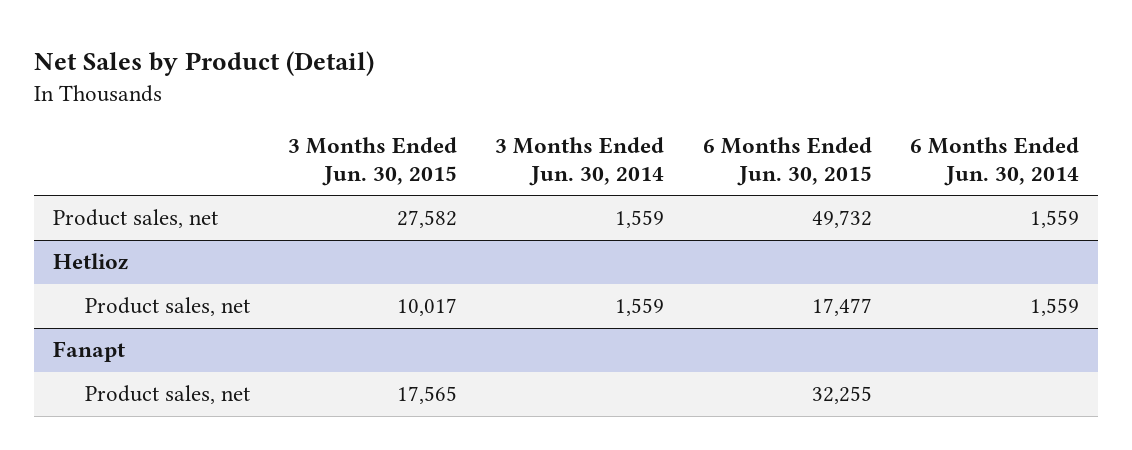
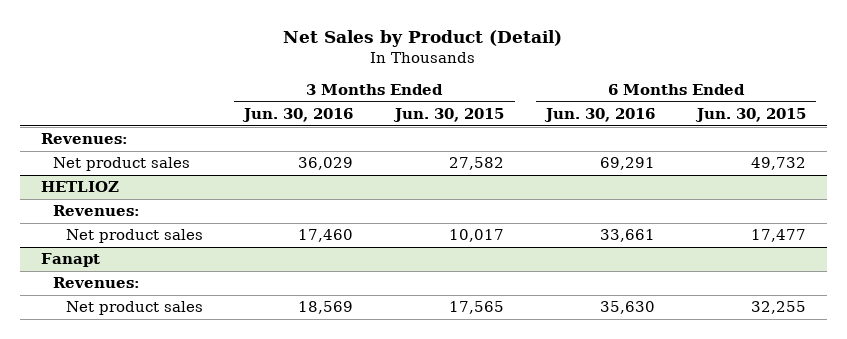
[495,137,665,187] 3 Months Ended Jun. 30, 2014 -> none
[910,137,1080,187] 6 Months Ended Jun. 30, 2014 -> none
none -> [242,108,354,123] Jun. 30, 2016
none -> [544,108,656,123] Jun. 30, 2016
none -> [40,133,128,145] Revenues:
[53,209,219,229] Product sales, net -> [53,157,191,172] Net product sales
[53,253,129,271] Hetlioz -> [40,181,119,193] HETLIOZ
none -> [53,205,141,217] Revenues:
[84,297,250,317] Product sales, net -> [65,229,203,244] Net product sales
none -> [53,277,141,289] Revenues:
[84,385,250,405] Product sales, net -> [65,301,203,316] Net product sales

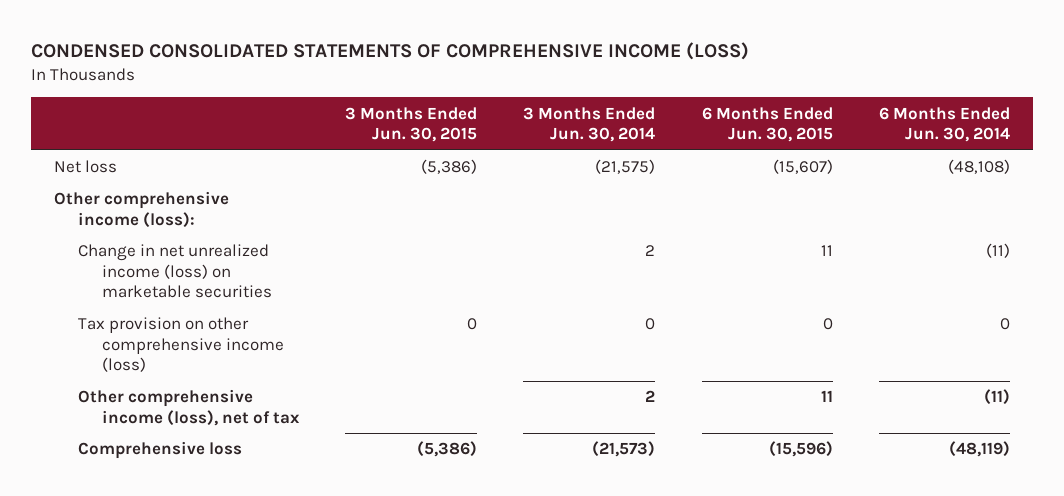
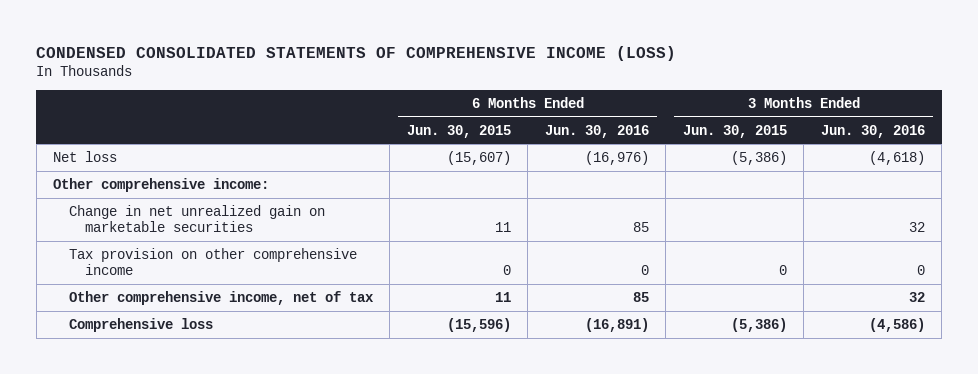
[523,106,656,142] 3 Months Ended Jun. 30, 2014 -> none
[878,106,1010,142] 6 Months Ended Jun. 30, 2014 -> none
none -> [544,124,649,138] Jun. 30, 2016
none -> [820,124,925,138] Jun. 30, 2016
[53,191,229,228] Other comprehensive income (loss): -> [53,177,270,192] Other comprehensive income:
[77,244,272,298] Change in net unrealized income (loss) on marketable securities -> [68,204,325,233] Change in net unrealized gain on marketable securities
[77,317,284,372] Tax provision on other comprehensive income (loss) -> [68,247,357,276] Tax provision on other comprehensive income
[77,389,300,426] Other comprehensive income (loss), net of tax -> [68,290,374,305] Other comprehensive income, net of tax

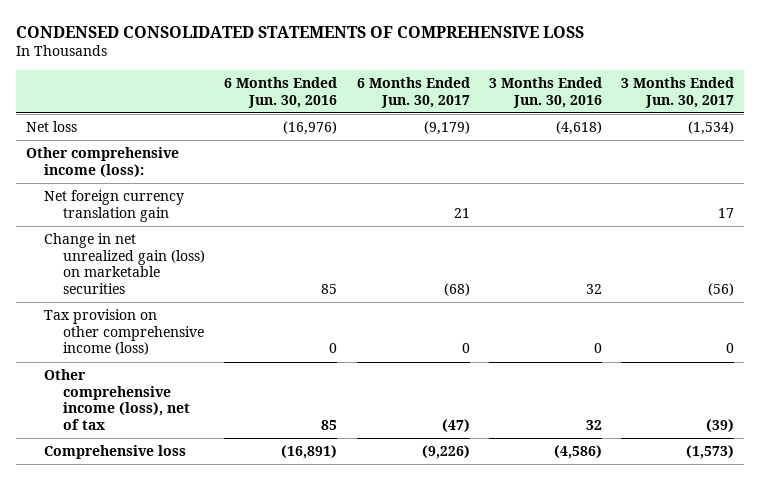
[36,45,677,61] CONDENSED CONSOLIDATED STATEMENTS OF COMPREHENSIVE INCOME (LOSS) -> [16,25,585,38] CONDENSED CONSOLIDATED STATEMENTS OF COMPREHENSIVE LOSS
[406,124,511,138] Jun. 30, 2015 -> none
[682,124,787,138] Jun. 30, 2015 -> none
none -> [356,77,470,108] 6 Months Ended Jun. 30, 2017
none -> [621,77,735,108] 3 Months Ended Jun. 30, 2017
[53,177,270,192] Other comprehensive income: -> [25,147,179,177] Other comprehensive income (loss):
none -> [44,190,185,222] Net foreign currency translation gain
[68,204,325,233] Change in net unrealized gain on marketable securities -> [44,233,206,294] Change in net unrealized gain (loss) on marketable securities
[68,247,357,276] Tax provision on other comprehensive income -> [44,309,205,356] Tax provision on other comprehensive income (loss)
[68,290,374,305] Other comprehensive income, net of tax -> [44,369,191,430] Other comprehensive income (loss), net of tax

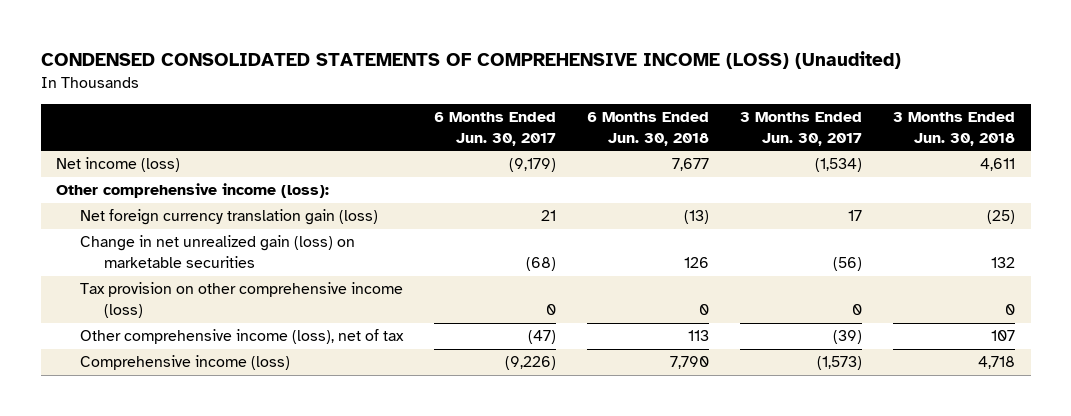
[16,25,585,38] CONDENSED CONSOLIDATED STATEMENTS OF COMPREHENSIVE LOSS -> [40,50,901,69] CONDENSED CONSOLIDATED STATEMENTS OF COMPREHENSIVE INCOME (LOSS) (Unaudited)
[224,77,338,108] 6 Months Ended Jun. 30, 2016 -> none
[489,77,603,108] 3 Months Ended Jun. 30, 2016 -> none
none -> [587,112,710,146] 6 Months Ended Jun. 30, 2018
none -> [893,112,1016,146] 3 Months Ended Jun. 30, 2018
[25,121,77,133] Net loss -> [56,157,181,173] Net income (loss)
[44,190,185,222] Net foreign currency translation gain -> [80,209,379,226] Net foreign currency translation gain (loss)
[44,445,187,460] Comprehensive loss -> [80,355,291,371] Comprehensive income (loss)

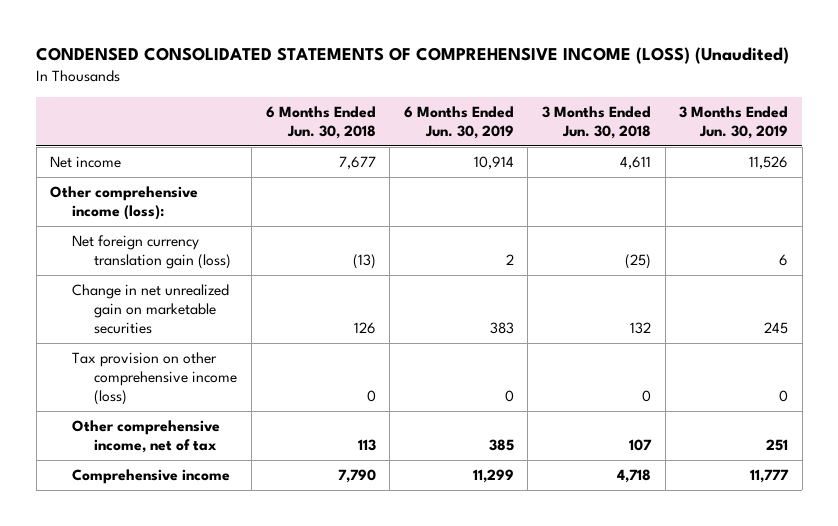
[434,112,557,146] 6 Months Ended Jun. 30, 2017 -> none
[740,112,863,146] 3 Months Ended Jun. 30, 2017 -> none
none -> [403,105,514,139] 6 Months Ended Jun. 30, 2019
none -> [679,105,789,139] 3 Months Ended Jun. 30, 2019
[56,157,181,173] Net income (loss) -> [50,156,122,169] Net income
[80,235,356,269] Change in net unrealized gain (loss) on marketable securities -> [72,284,230,335] Change in net unrealized gain on marketable securities
[80,329,405,345] Other comprehensive income (loss), net of tax -> [72,420,221,454] Other comprehensive income, net of tax
[80,355,291,371] Comprehensive income (loss) -> [72,469,231,485] Comprehensive income

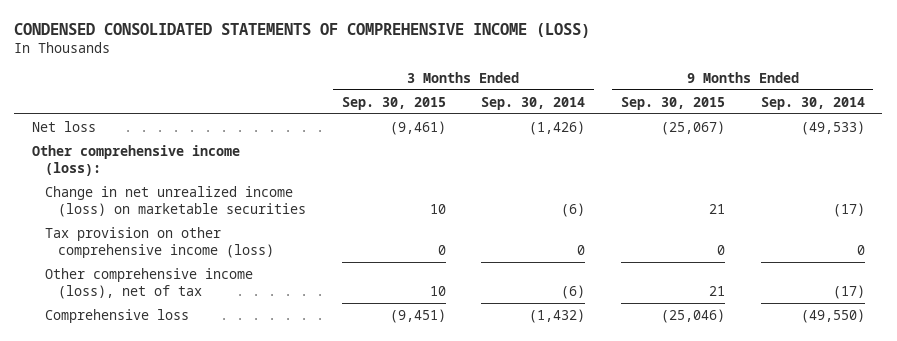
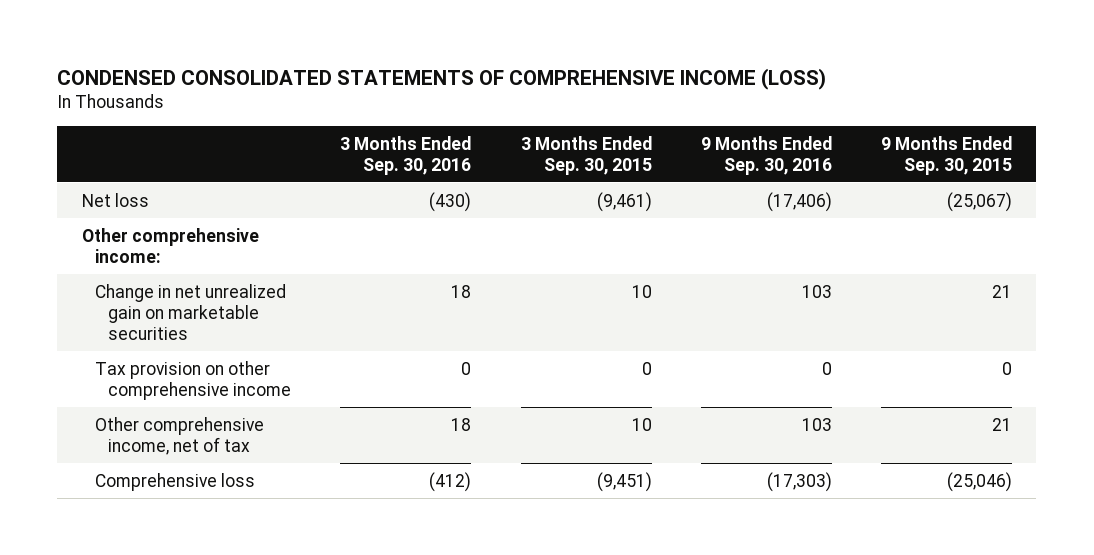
[481,96,586,110] Sep. 30, 2014 -> none
[760,96,865,110] Sep. 30, 2014 -> none
none -> [340,135,472,175] 3 Months Ended Sep. 30, 2016
none -> [700,135,832,175] 9 Months Ended Sep. 30, 2016
[32,144,241,176] Other comprehensive income (loss): -> [81,227,259,263] Other comprehensive income:
[45,185,307,217] Change in net unrealized income (loss) on marketable securities -> [94,283,286,340] Change in net unrealized gain on marketable securities
[45,226,275,258] Tax provision on other comprehensive income (loss) -> [94,360,292,400] Tax provision on other comprehensive income
[45,267,254,299] Other comprehensive income (loss), net of tax -> [94,416,264,455] Other comprehensive income, net of tax

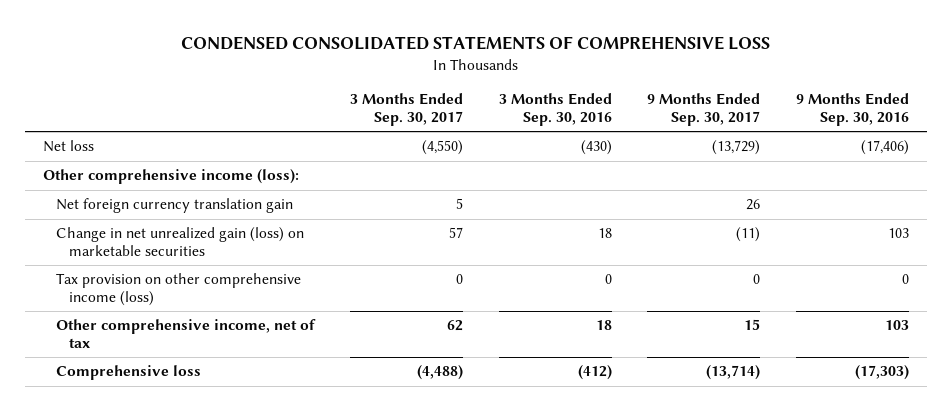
[57,67,827,90] CONDENSED CONSOLIDATED STATEMENTS OF COMPREHENSIVE INCOME (LOSS) -> [180,35,770,50] CONDENSED CONSOLIDATED STATEMENTS OF COMPREHENSIVE LOSS
[520,135,652,175] 3 Months Ended Sep. 30, 2015 -> none
[880,135,1012,175] 9 Months Ended Sep. 30, 2015 -> none
none -> [350,93,464,127] 3 Months Ended Sep. 30, 2017
none -> [647,93,761,127] 9 Months Ended Sep. 30, 2017
[81,227,259,263] Other comprehensive income: -> [42,169,299,185] Other comprehensive income (loss):
none -> [55,198,293,214] Net foreign currency translation gain
[94,283,286,340] Change in net unrealized gain on marketable securities -> [55,227,304,257] Change in net unrealized gain (loss) on marketable securities
[94,360,292,400] Tax provision on other comprehensive income -> [55,273,301,307] Tax provision on other comprehensive income (loss)

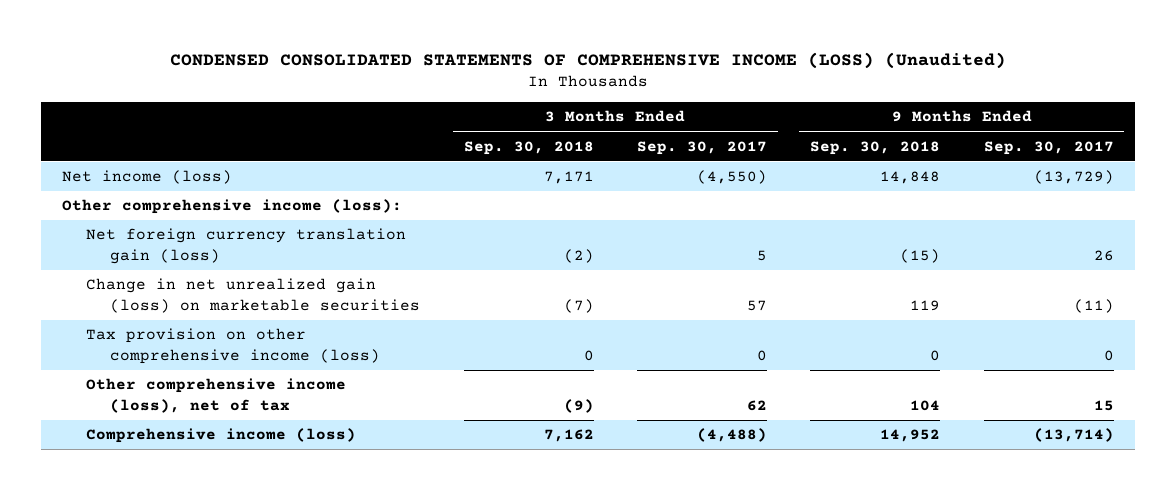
[180,35,770,50] CONDENSED CONSOLIDATED STATEMENTS OF COMPREHENSIVE LOSS -> [169,52,1006,70] CONDENSED CONSOLIDATED STATEMENTS OF COMPREHENSIVE INCOME (LOSS) (Unaudited)
[498,93,612,127] 3 Months Ended Sep. 30, 2016 -> none
[795,93,909,127] 9 Months Ended Sep. 30, 2016 -> none
none -> [463,140,594,155] Sep. 30, 2018
none -> [810,140,941,155] Sep. 30, 2018
[42,140,94,153] Net loss -> [62,170,233,185] Net income (loss)
[55,198,293,214] Net foreign currency translation gain -> [86,228,407,264] Net foreign currency translation gain (loss)
[55,319,316,349] Other comprehensive income, net of tax -> [86,378,347,413] Other comprehensive income (loss), net of tax
[55,365,201,381] Comprehensive loss -> [86,428,357,444] Comprehensive income (loss)

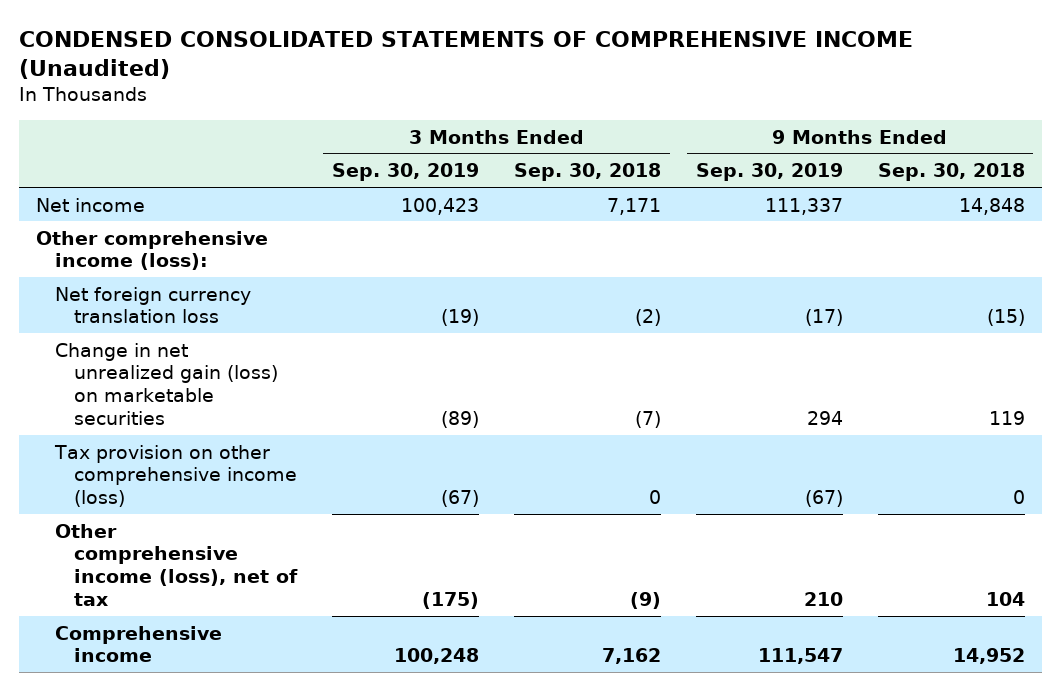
[169,52,1006,70] CONDENSED CONSOLIDATED STATEMENTS OF COMPREHENSIVE INCOME (LOSS) (Unaudited) -> [18,31,913,80] CONDENSED CONSOLIDATED STATEMENTS OF COMPREHENSIVE INCOME (Unaudited)
[636,140,767,155] Sep. 30, 2017 -> none
[983,140,1114,155] Sep. 30, 2017 -> none
none -> [332,163,480,182] Sep. 30, 2019
none -> [695,163,843,182] Sep. 30, 2019
[62,170,233,185] Net income (loss) -> [35,197,145,212] Net income
[86,228,407,264] Net foreign currency translation gain (loss) -> [55,286,252,324] Net foreign currency translation loss
[86,428,357,444] Comprehensive income (loss) -> [55,625,223,663] Comprehensive income

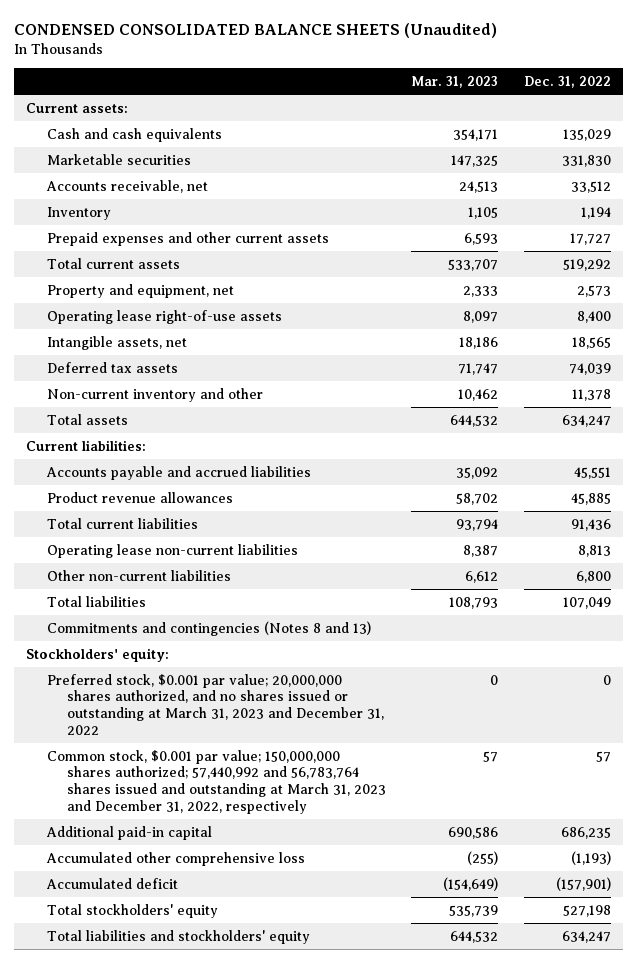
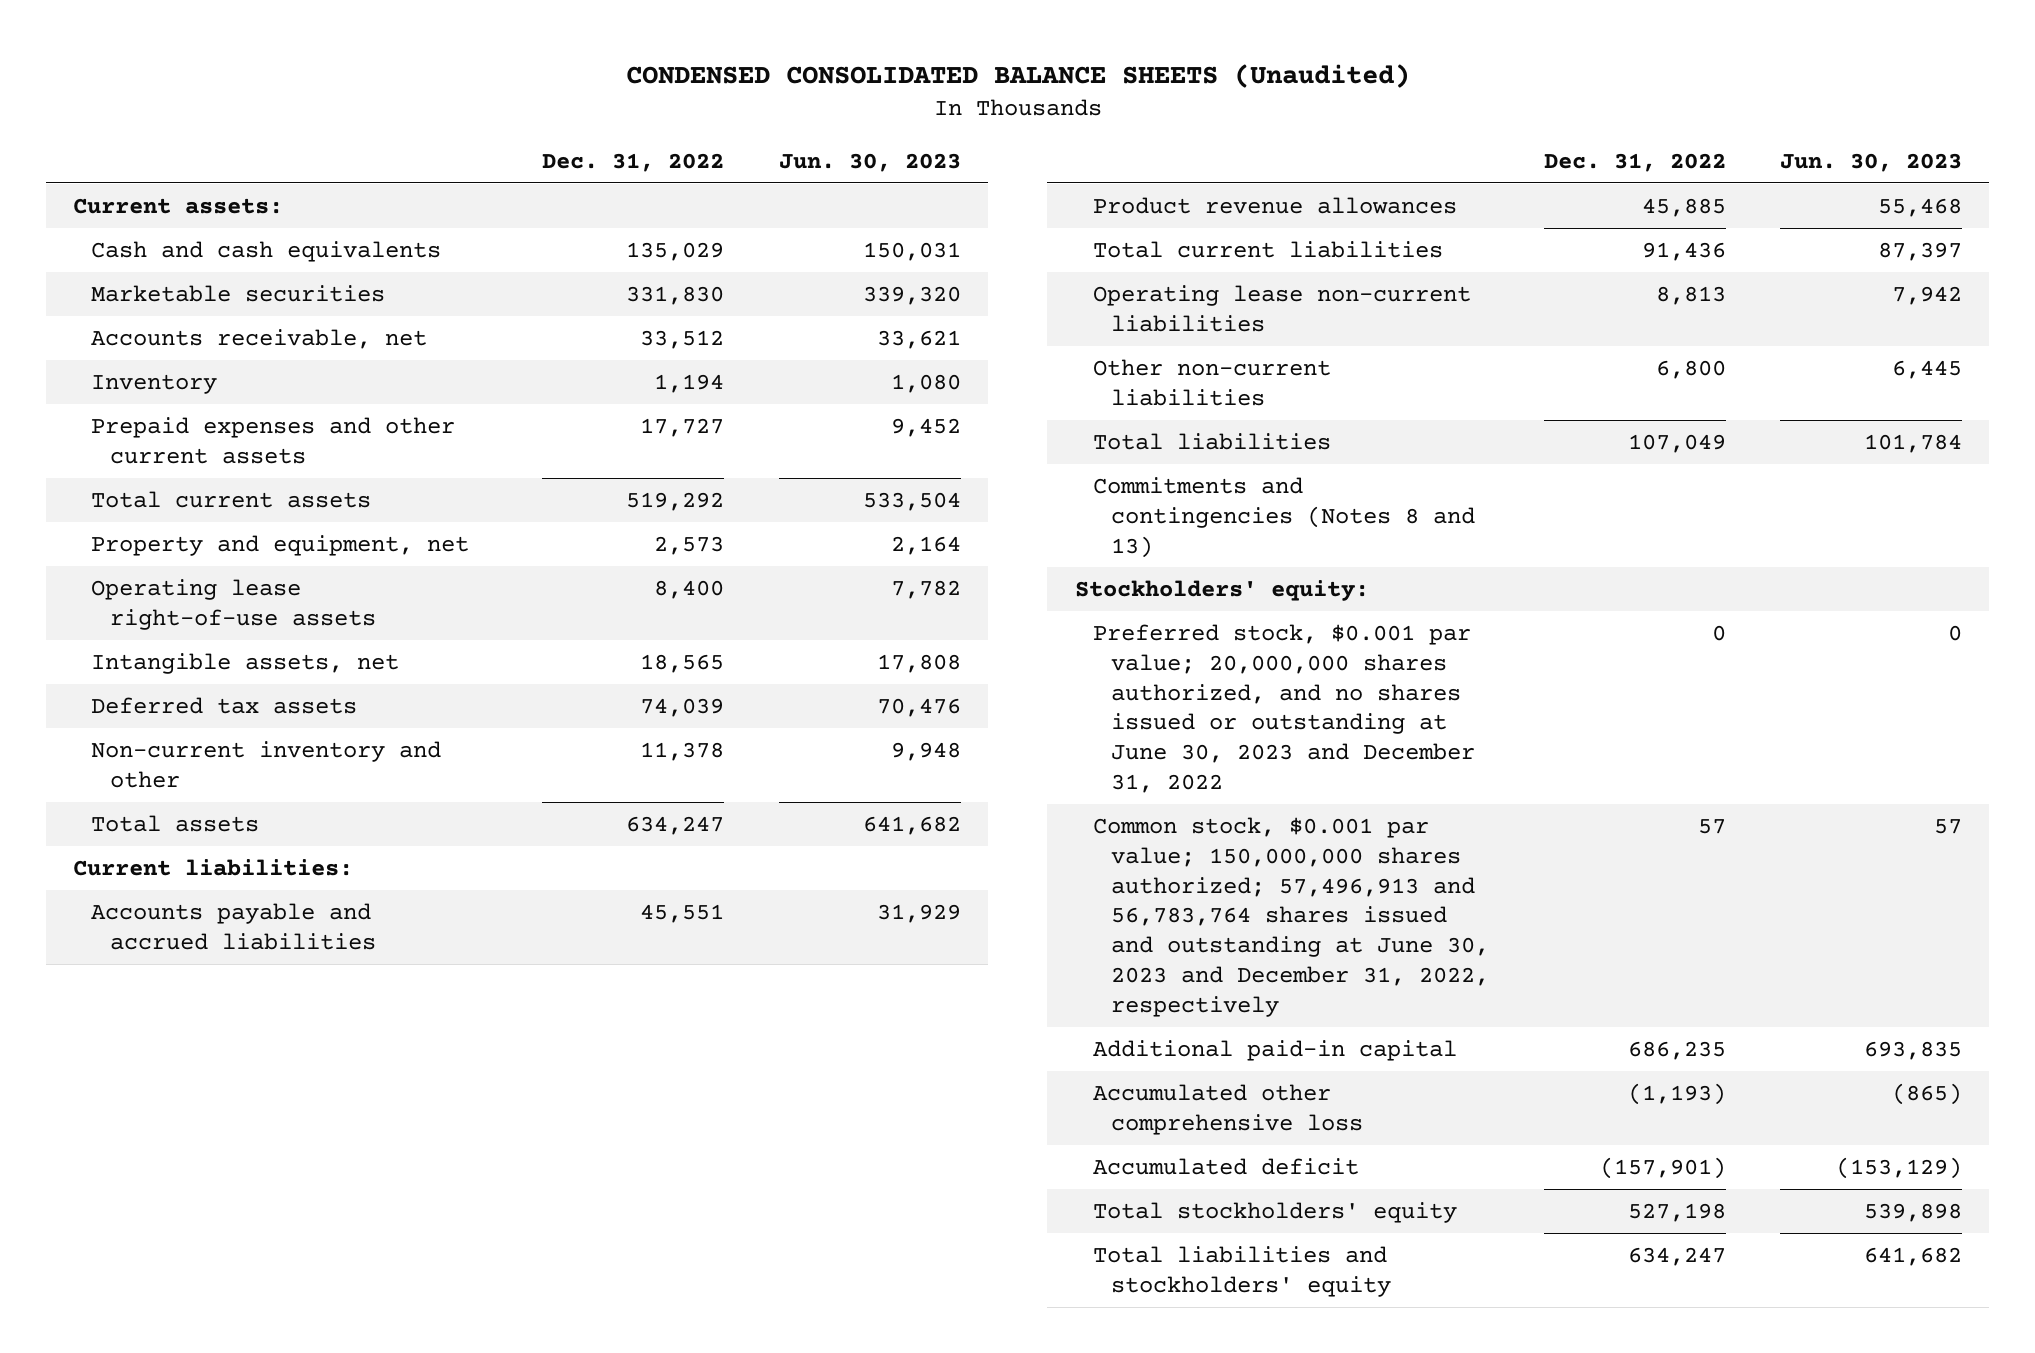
[411,76,499,89] Mar. 31, 2023 -> none
none -> [778,152,961,172] Jun. 30, 2023
[46,673,384,735] Preferred stock, $0.001 par value; 20,000,000 shares authorized, and no shares issued or outstanding at March 31, 2023 and December 31, 2022 -> [1092,623,1476,794] Preferred stock, $0.001 par value; 20,000,000 shares authorized, and no shares issued or outstanding at June 30, 2023 and December 31, 2022
[46,749,386,814] Common stock, $0.001 par value; 150,000,000 shares authorized; 57,440,992 and 56,783,764 shares issued and outstanding at March 31, 2023 and December 31, 2022, respectively -> [1092,816,1490,1018] Common stock, $0.001 par value; 150,000,000 shares authorized; 57,496,913 and 56,783,764 shares issued and outstanding at June 30, 2023 and December 31, 2022, respectively

